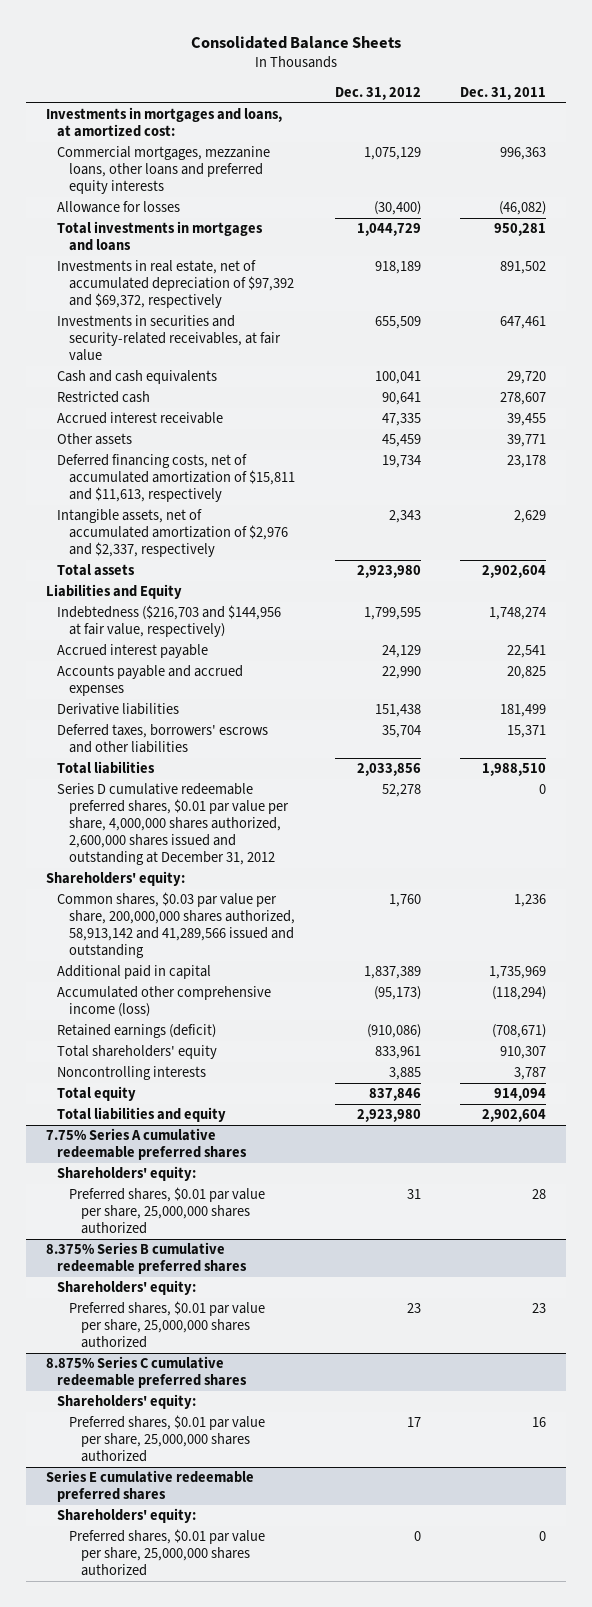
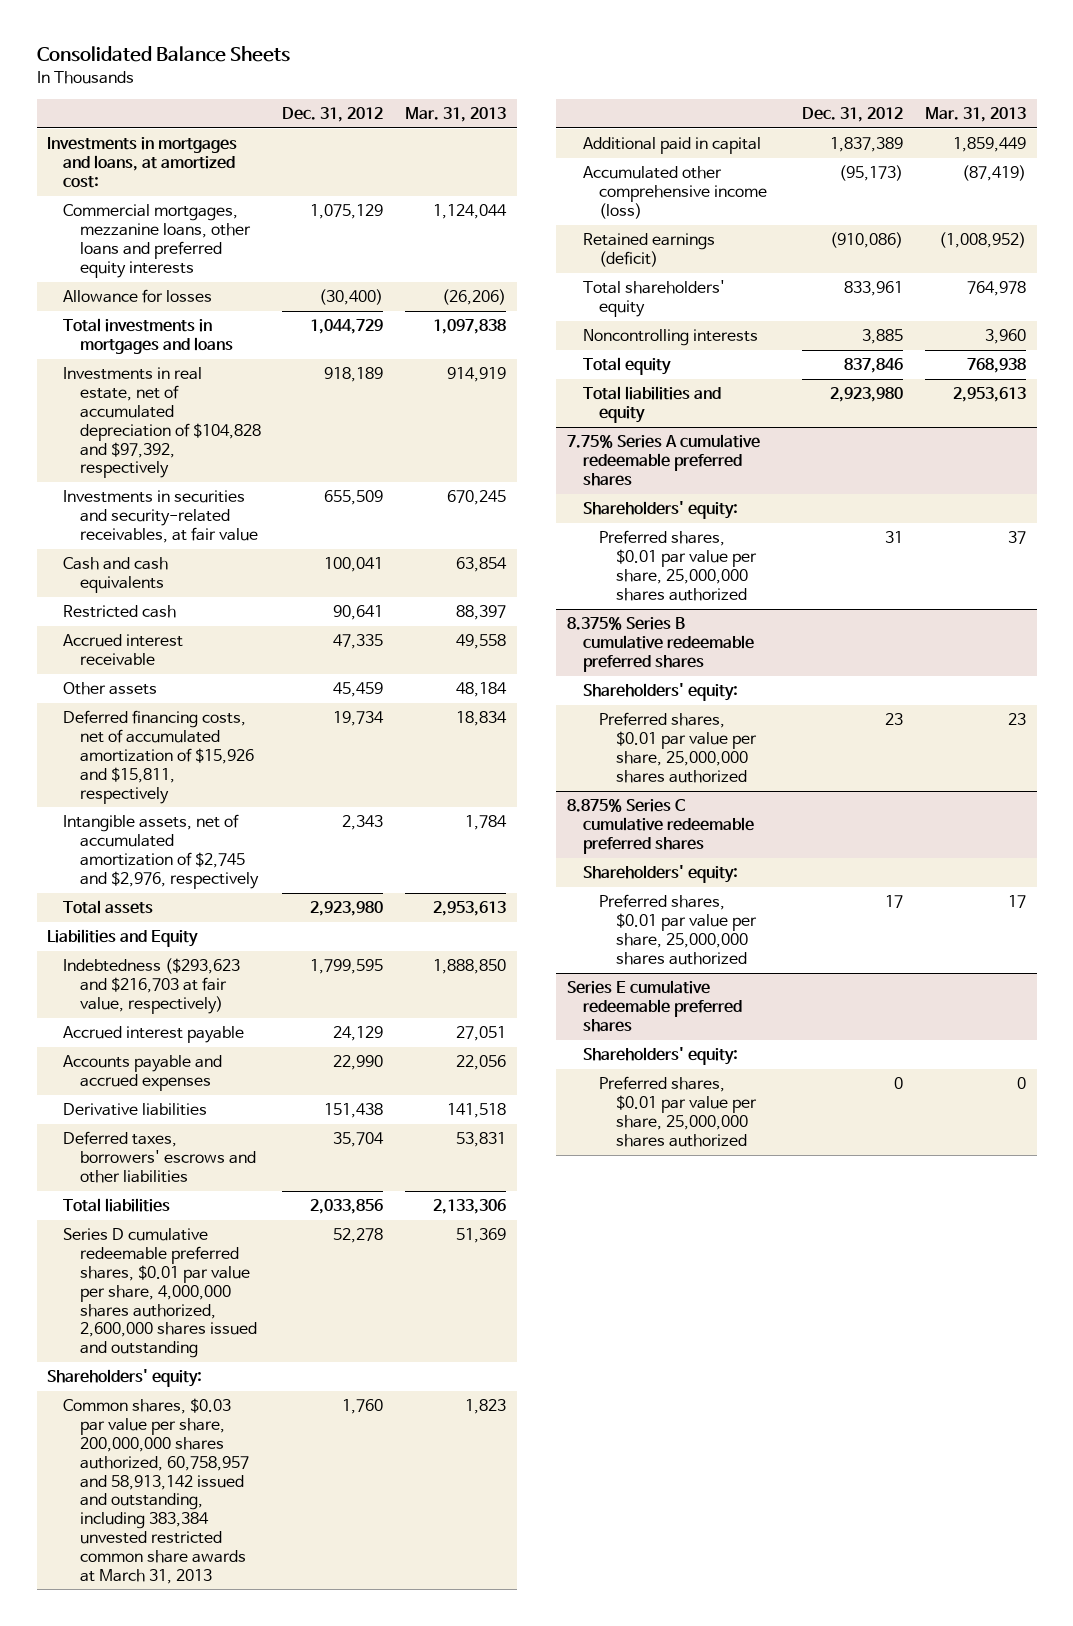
[460,86,547,100] Dec. 31, 2011 -> none
none -> [404,106,506,122] Mar. 31, 2013
[57,260,295,308] Investments in real estate, net of accumulated depreciation of $97,392 and $69,372, respectively -> [63,367,261,479] Investments in real estate, net of accumulated depreciation of $104,828 and $97,392, respectively
[57,454,296,502] Deferred financing costs, net of accumulated amortization of $15,811 and $11,613, respectively -> [63,710,254,804] Deferred financing costs, net of accumulated amortization of $15,926 and $15,811, respectively
[57,509,289,557] Intangible assets, net of accumulated amortization of $2,976 and $2,337, respectively -> [63,814,259,889] Intangible assets, net of accumulated amortization of $2,745 and $2,976, respectively
[57,605,282,638] Indebtedness ($216,703 and $144,956 at fair value, respectively) -> [63,958,241,1014] Indebtedness ($293,623 and $216,703 at fair value, respectively)
[57,783,290,865] Series D cumulative redeemable preferred shares, $0.01 par value per share, 4,000,000 shares authorized, 2,600,000 shares issued and outstanding at December 31, 2012 -> [63,1228,257,1359] Series D cumulative redeemable preferred shares, $0.01 par value per share, 4,000,000 shares authorized, 2,600,000 shares issued and outstanding
[57,892,296,958] Common shares, $0.03 par value per share, 200,000,000 shares authorized, 58,913,142 and 41,289,566 issued and outstanding -> [63,1398,249,1584] Common shares, $0.03 par value per share, 200,000,000 shares authorized, 60,758,957 and 58,913,142 issued and outstanding, including 383,384 unvested restricted common share awards at March 31, 2013

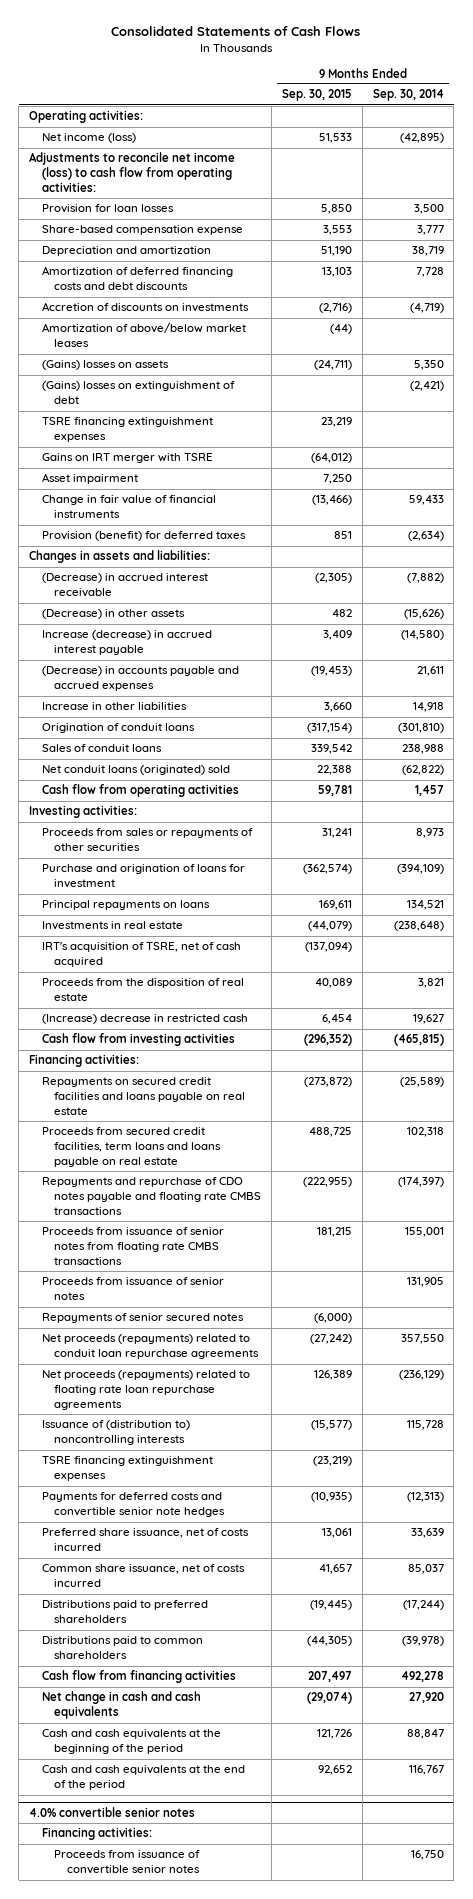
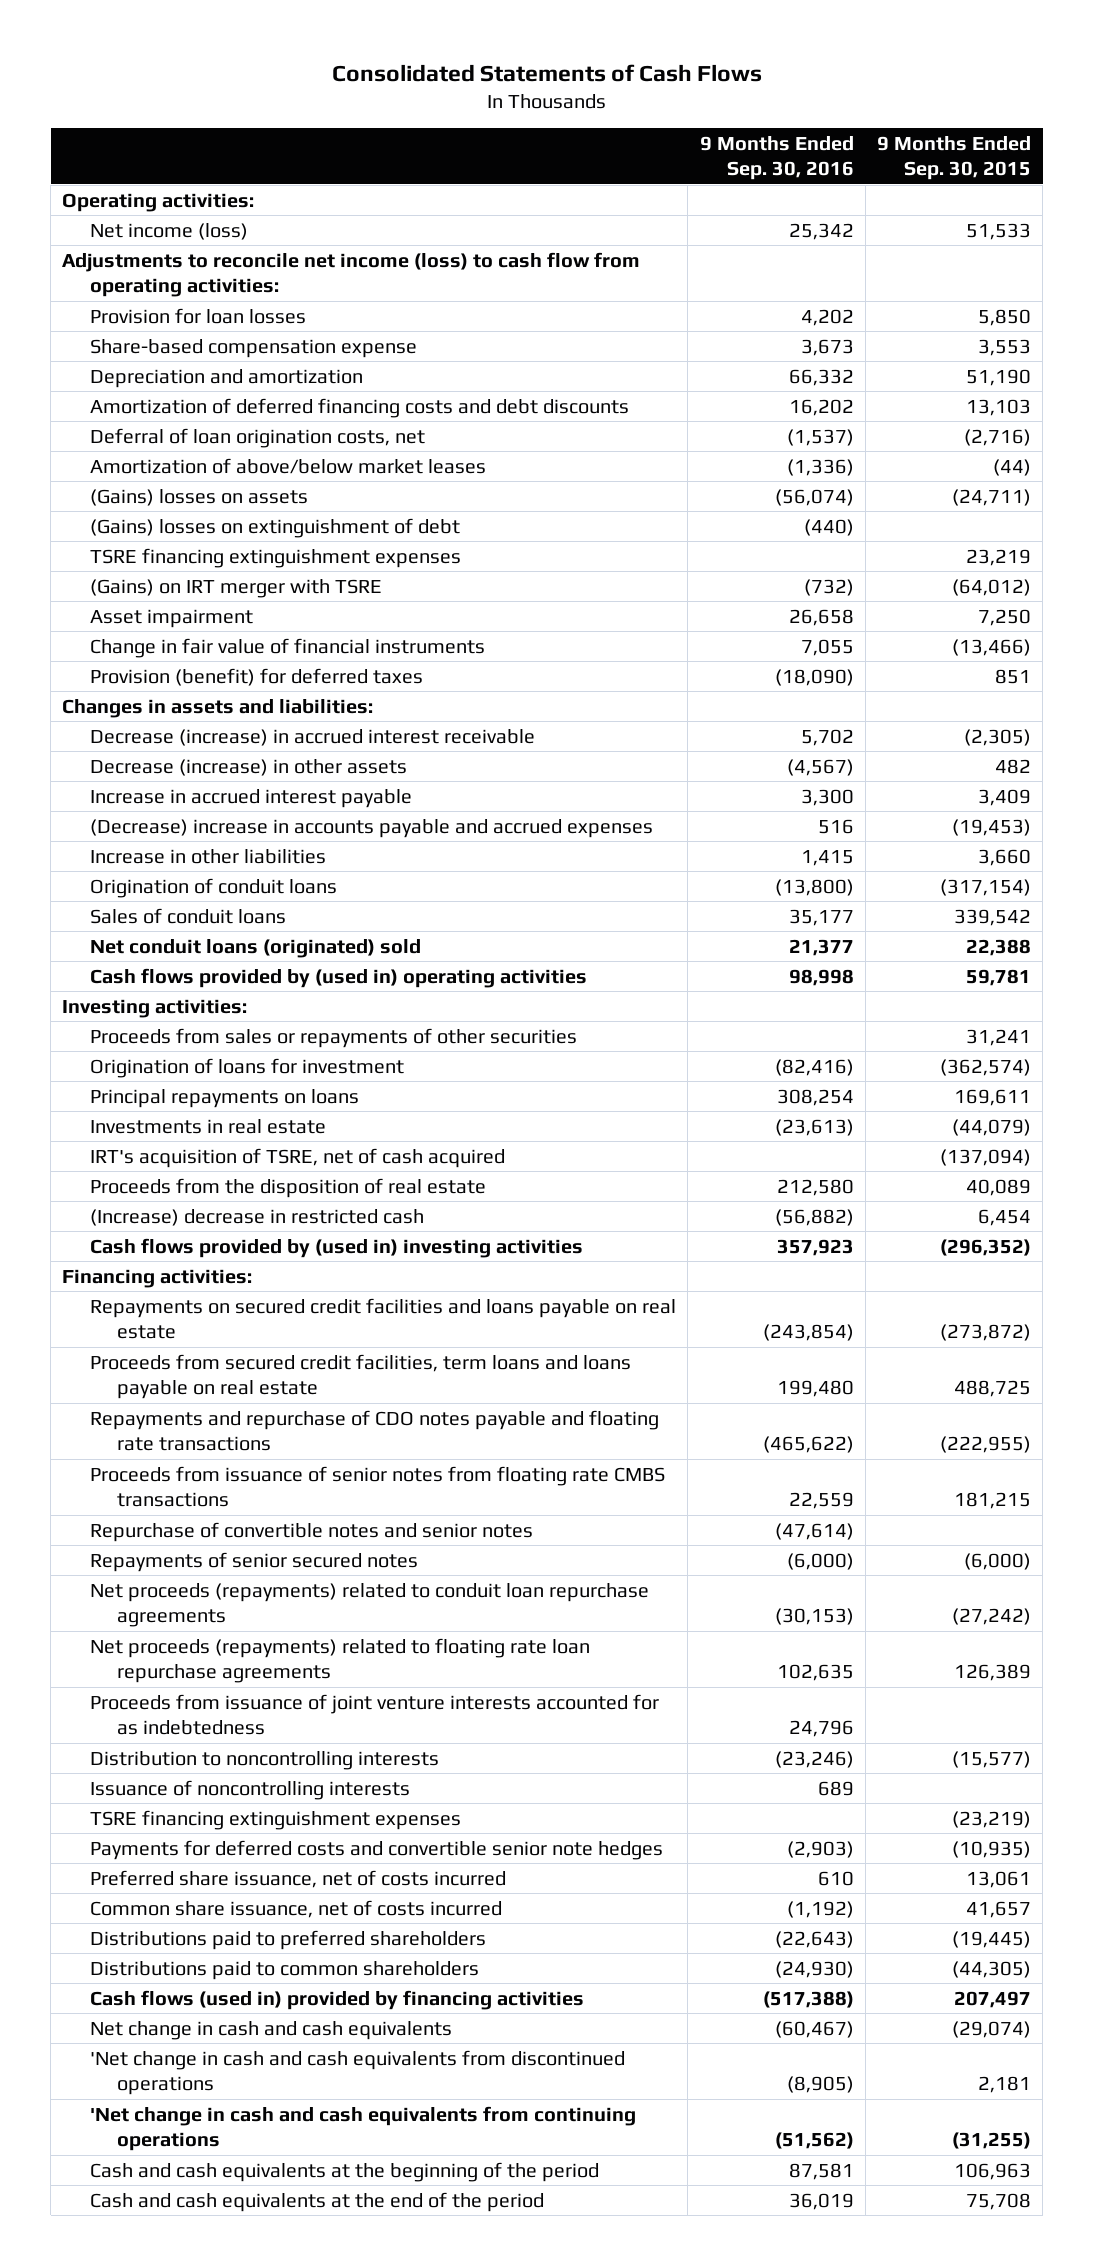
[372,89,444,102] Sep. 30, 2014 -> none
none -> [699,135,854,180] 9 Months Ended Sep. 30, 2016
[41,302,249,313] Accretion of discounts on investments -> [89,427,425,448] Deferral of loan origination costs, net
[41,453,213,464] Gains on IRT merger with TSRE -> [89,578,382,598] (Gains) on IRT merger with TSRE
[41,573,208,598] (Decrease) in accrued interest receivable -> [89,728,535,746] Decrease (increase) in accrued interest receivable
[41,609,185,620] (Decrease) in other assets -> [89,758,407,776] Decrease (increase) in other assets
[41,630,212,656] Increase (decrease) in accrued interest payable -> [89,788,412,808] Increase in accrued interest payable
[41,666,239,692] (Decrease) in accounts payable and accrued expenses -> [89,818,653,838] (Decrease) increase in accounts payable and accrued expenses
[41,784,239,798] Cash flow from operating activities -> [89,967,587,988] Cash flows provided by (used in) operating activities
[41,864,245,889] Purchase and origination of loans for investment -> [89,1057,404,1078] Origination of loans for investment
[41,1033,235,1047] Cash flow from investing activities -> [89,1237,583,1258] Cash flows provided by (used in) investing activities
[41,1177,262,1215] Repayments and repurchase of CDO notes payable and floating rate CMBS transactions -> [89,1409,659,1451] Repayments and repurchase of CDO notes payable and floating rate transactions
[41,1277,224,1301] Proceeds from issuance of senior notes -> none
none -> [89,1521,533,1542] Repurchase of convertible notes and senior notes
none -> [89,1693,659,1735] Proceeds from issuance of joint venture interests accounted for as indebtedness
[41,1420,190,1446] Issuance of (distribution to) noncontrolling interests -> [89,1750,439,1770] Distribution to noncontrolling interests
none -> [89,1779,410,1800] Issuance of noncontrolling interests
[41,1670,236,1684] Cash flow from financing activities -> [89,1989,584,2010] Cash flows (used in) provided by financing activities
[29,1806,196,1817] 4.0% convertible senior notes -> none
[41,1827,152,1841] Financing activities: -> none
[54,1850,201,1875] Proceeds from issuance of convertible senior notes -> none
none -> [89,2049,625,2095] 'Net change in cash and cash equivalents from discontinued operations
none -> [89,2105,636,2151] 'Net change in cash and cash equivalents from continuing operations
[316,1729,352,1740] 121,726 -> [954,2162,1032,2180] 106,963
[317,1765,352,1776] 92,652 -> [966,2192,1032,2210] 75,708

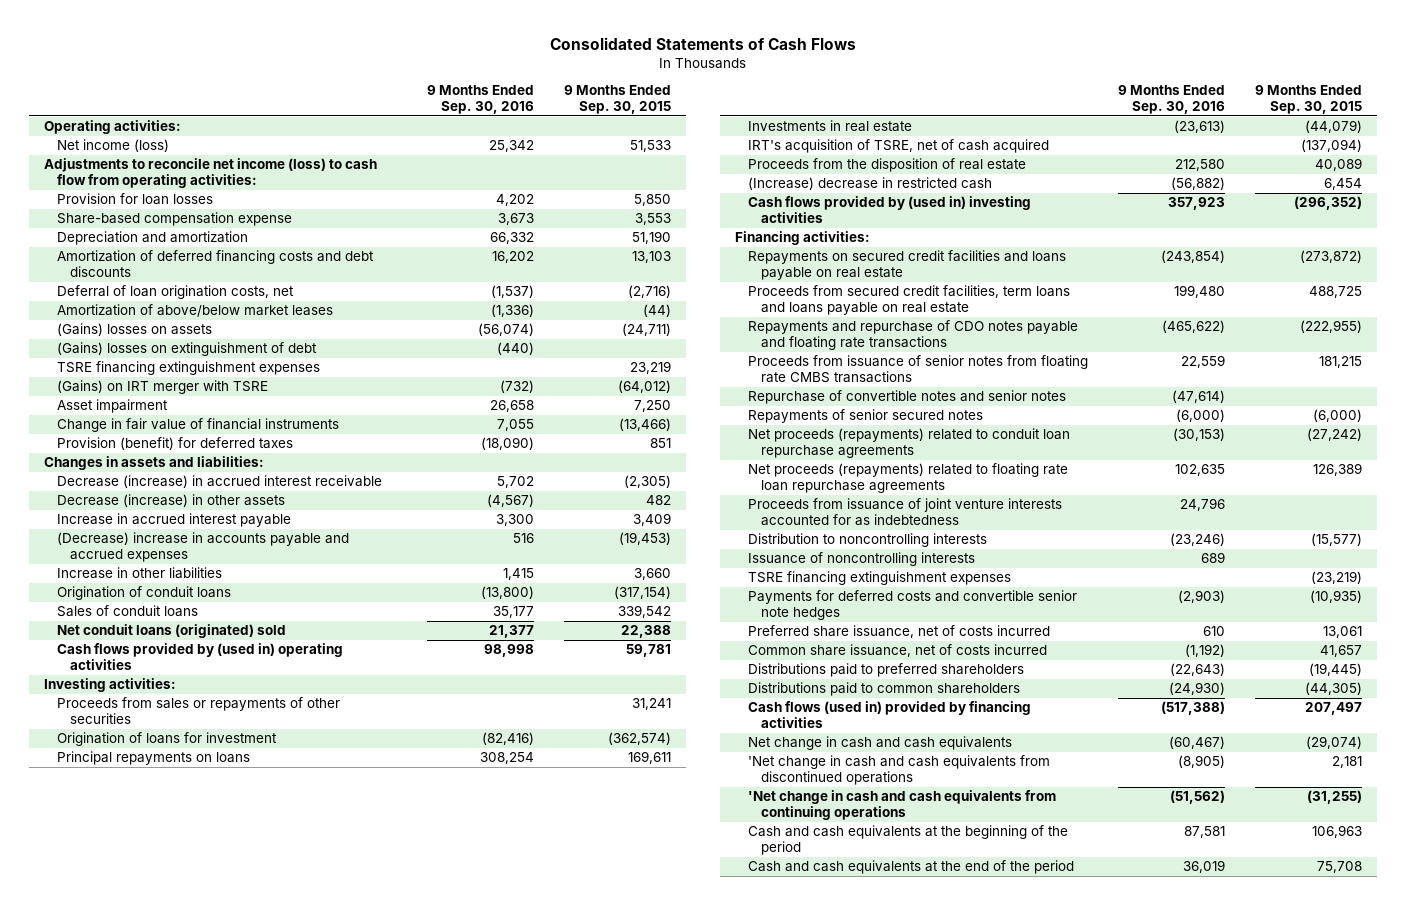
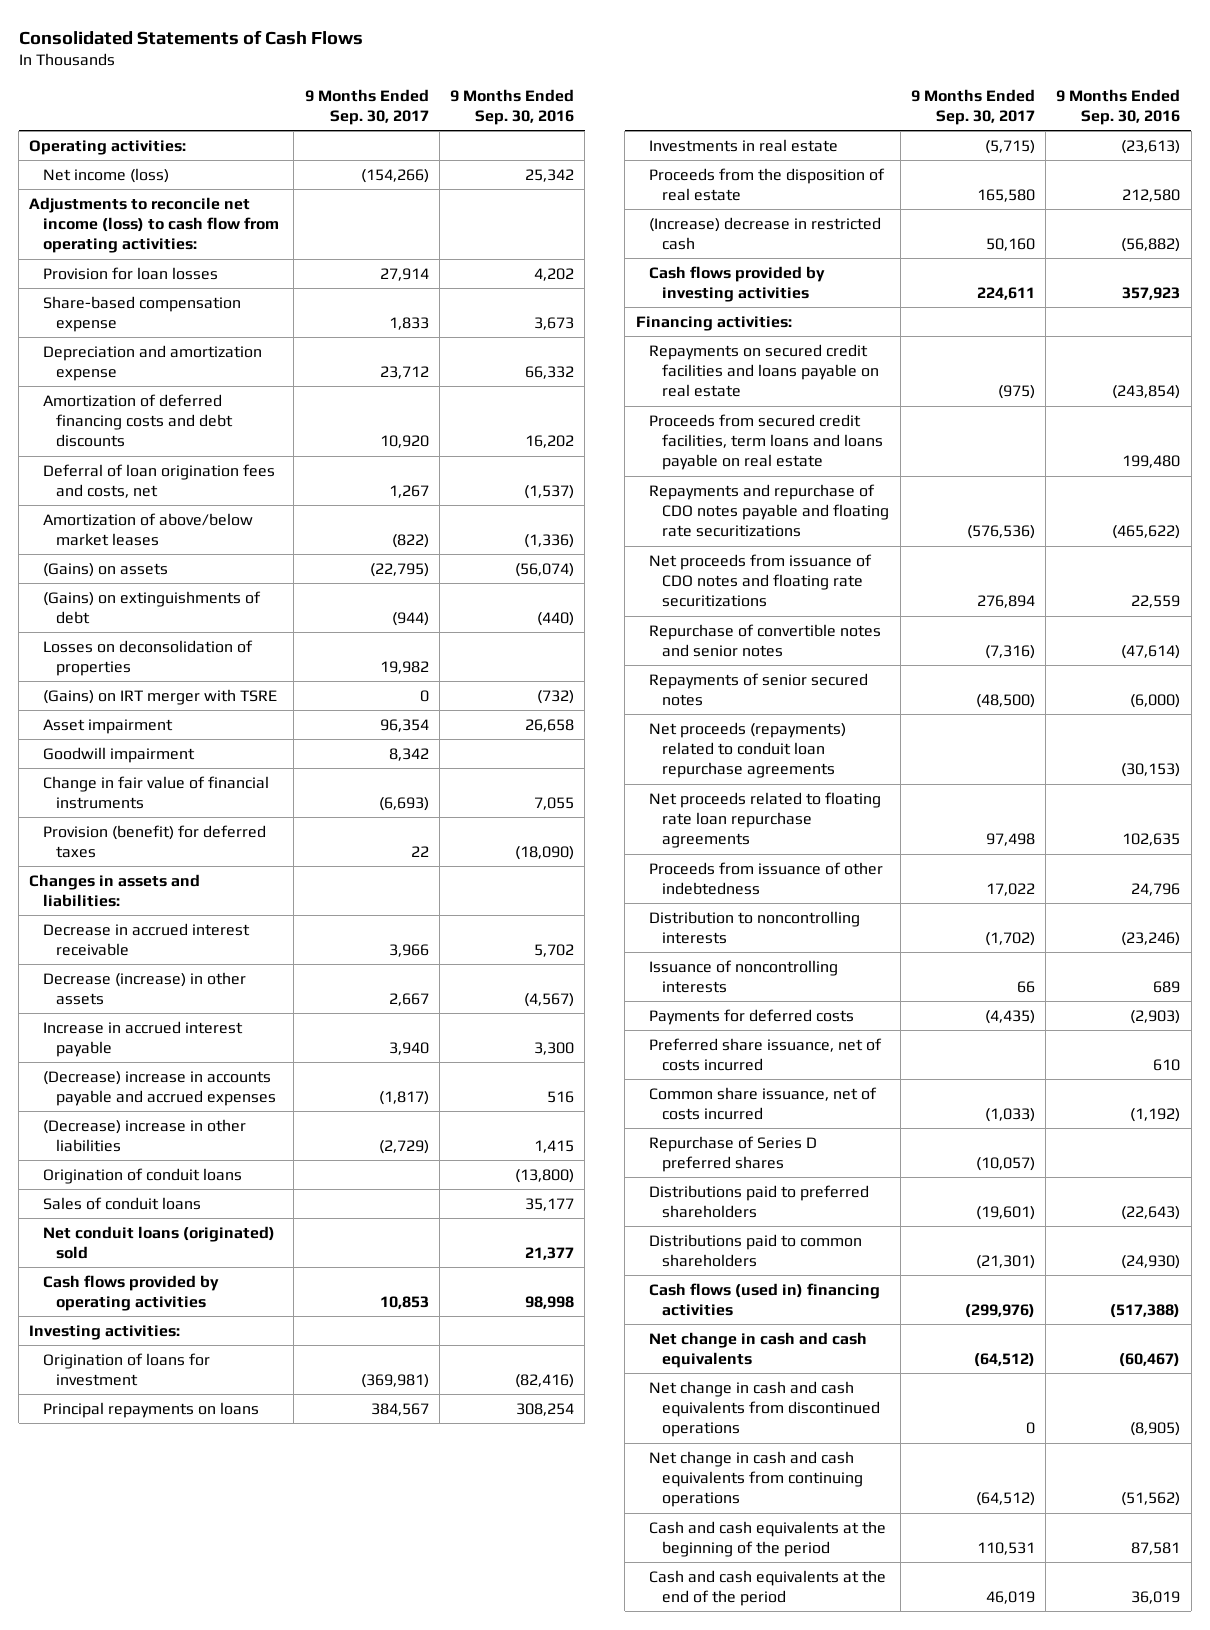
[564,85,672,115] 9 Months Ended Sep. 30, 2015 -> none
none -> [304,88,429,126] 9 Months Ended Sep. 30, 2017
[57,231,249,246] Depreciation and amortization -> [42,344,262,381] Depreciation and amortization expense
[57,285,295,300] Deferral of loan origination costs, net -> [42,463,275,498] Deferral of loan origination fees and costs, net
[57,361,321,376] TSRE financing extinguishment expenses -> none
[57,323,213,337] (Gains) losses on assets -> [42,562,168,577] (Gains) on assets
[57,342,318,357] (Gains) losses on extinguishment of debt -> [42,590,261,624] (Gains) on extinguishments of debt
none -> [42,639,253,676] Losses on deconsolidation of properties
none -> [42,746,195,763] Goodwill impairment
[57,475,383,489] Decrease (increase) in accrued interest receivable -> [42,922,250,956] Decrease in accrued interest receivable
[57,567,223,580] Increase in other liabilities -> [42,1118,246,1152] (Decrease) increase in other liabilities
[57,643,344,671] Cash flows provided by (used in) operating activities -> [42,1274,219,1311] Cash flows provided by operating activities
[57,697,341,725] Proceeds from sales or repayments of other securities -> none
[747,139,1049,154] IRT's acquisition of TSRE, net of cash acquired -> none
[747,196,1031,224] Cash flows provided by (used in) investing activities -> [649,265,826,302] Cash flows provided by investing activities
[747,320,1078,351] Repayments and repurchase of CDO notes payable and floating rate transactions -> [649,483,890,538] Repayments and repurchase of CDO notes payable and floating rate securitizations
[747,355,1088,384] Proceeds from issuance of senior notes from floating rate CMBS transactions -> [649,553,873,608] Net proceeds from issuance of CDO notes and floating rate securitizations
[747,463,1068,494] Net proceeds (repayments) related to floating rate loan repurchase agreements -> [649,791,882,849] Net proceeds related to floating rate loan repurchase agreements
[747,498,1062,527] Proceeds from issuance of joint venture interests accounted for as indebtedness -> [649,861,884,895] Proceeds from issuance of other indebtedness
[747,571,1011,586] TSRE financing extinguishment expenses -> none
[747,590,1077,621] Payments for deferred costs and convertible senior note hedges -> [649,1008,855,1025] Payments for deferred costs
none -> [649,1135,818,1172] Repurchase of Series D preferred shares
[747,701,1031,729] Cash flows (used in) provided by financing activities -> [649,1282,881,1316] Cash flows (used in) financing activities
[747,755,1050,786] 'Net change in cash and cash equivalents from discontinued operations -> [649,1380,881,1438] Net change in cash and cash equivalents from discontinued operations
[747,790,1056,821] 'Net change in cash and cash equivalents from continuing operations -> [649,1450,864,1508] Net change in cash and cash equivalents from continuing operations

